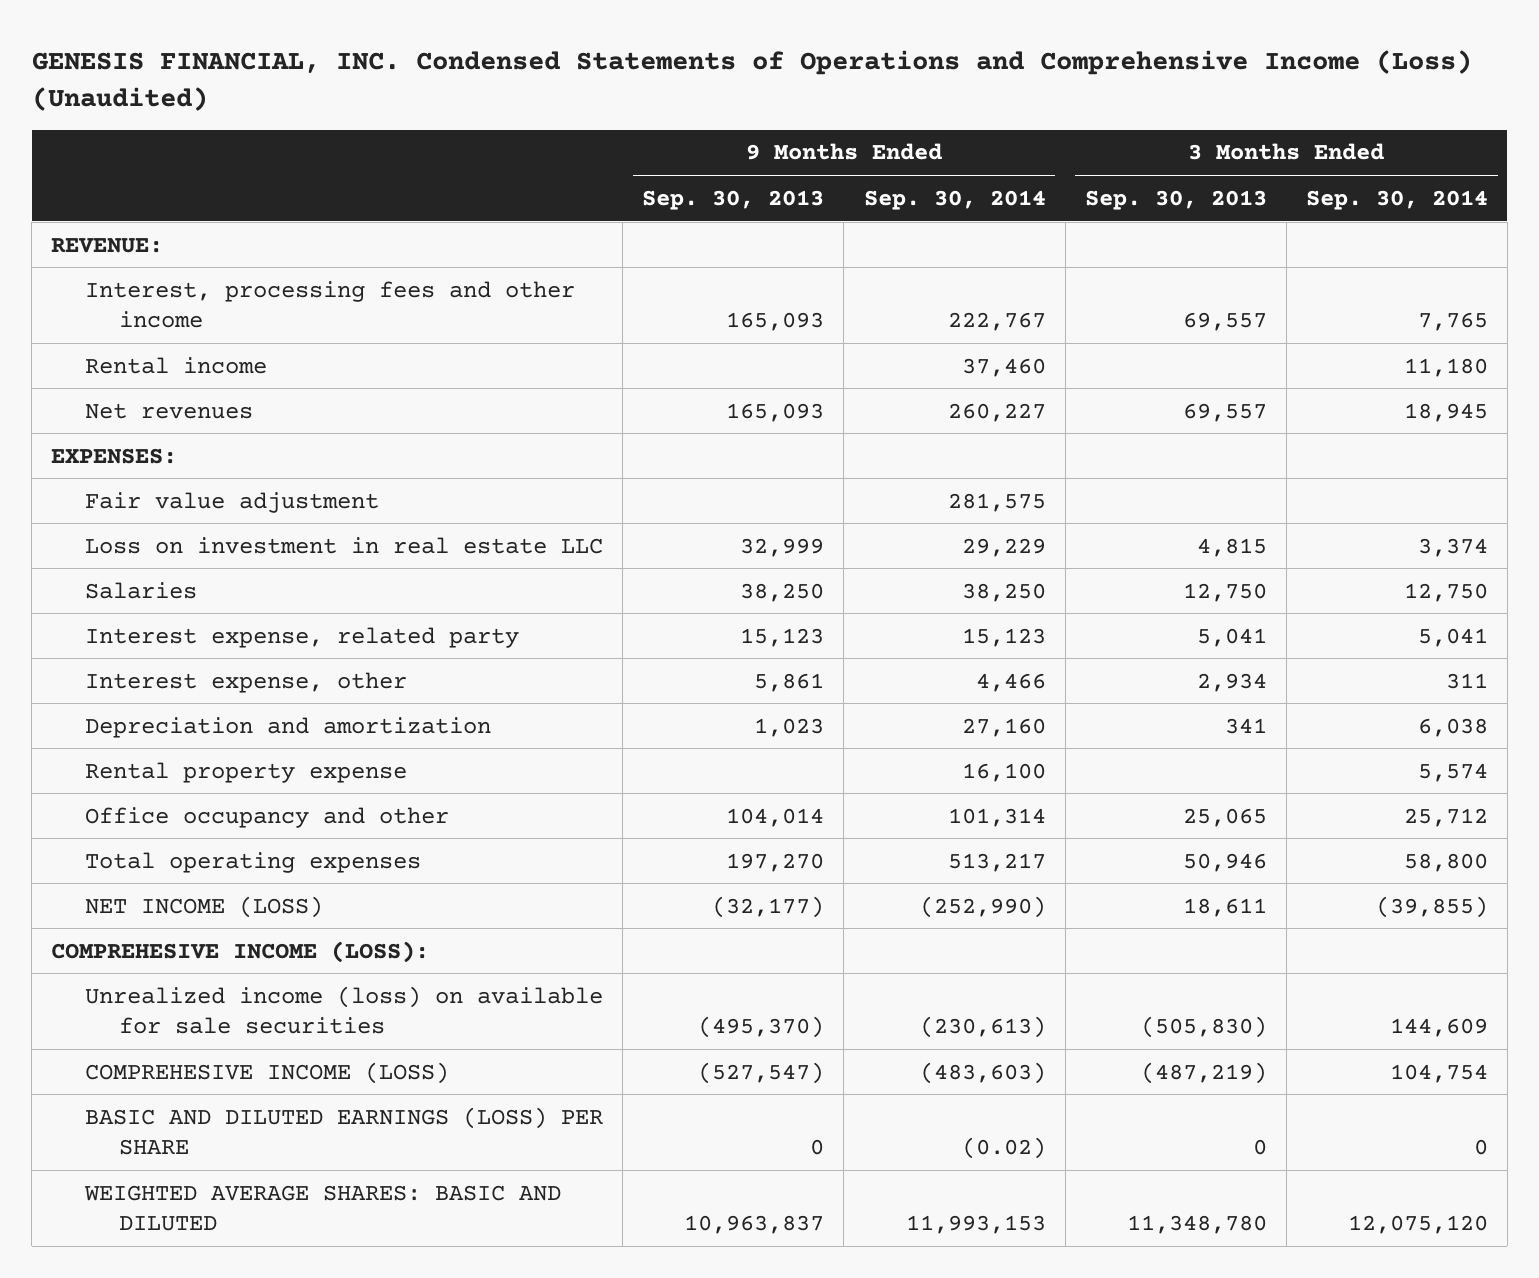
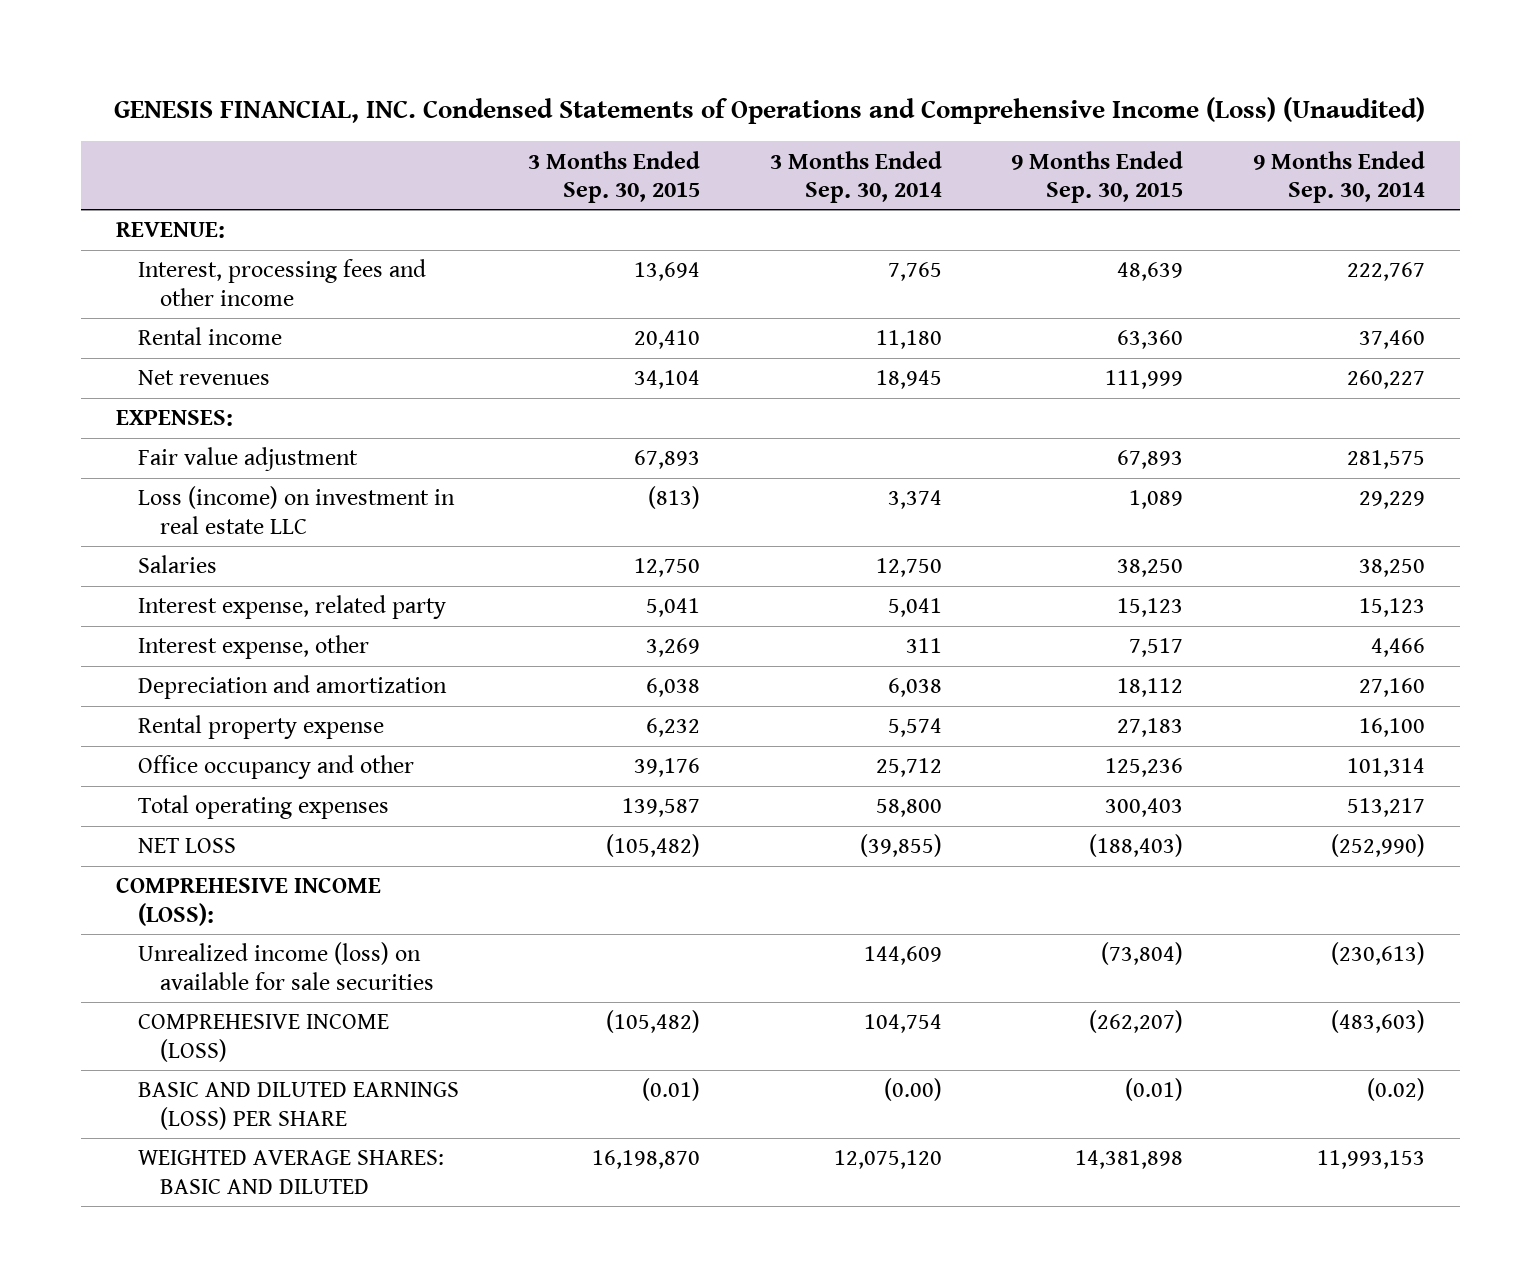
[642,189,825,210] Sep. 30, 2013 -> none
[1084,189,1267,210] Sep. 30, 2013 -> none
none -> [528,150,701,203] 3 Months Ended Sep. 30, 2015
none -> [1011,150,1184,203] 9 Months Ended Sep. 30, 2015
[85,536,604,554] Loss on investment in real estate LLC -> [137,486,455,534] Loss (income) on investment in real estate LLC
[85,895,324,918] NET INCOME (LOSS) -> [137,838,236,854] NET LOSS
[1473,1138,1488,1155] 0 -> [883,1078,942,1102] (0.00)

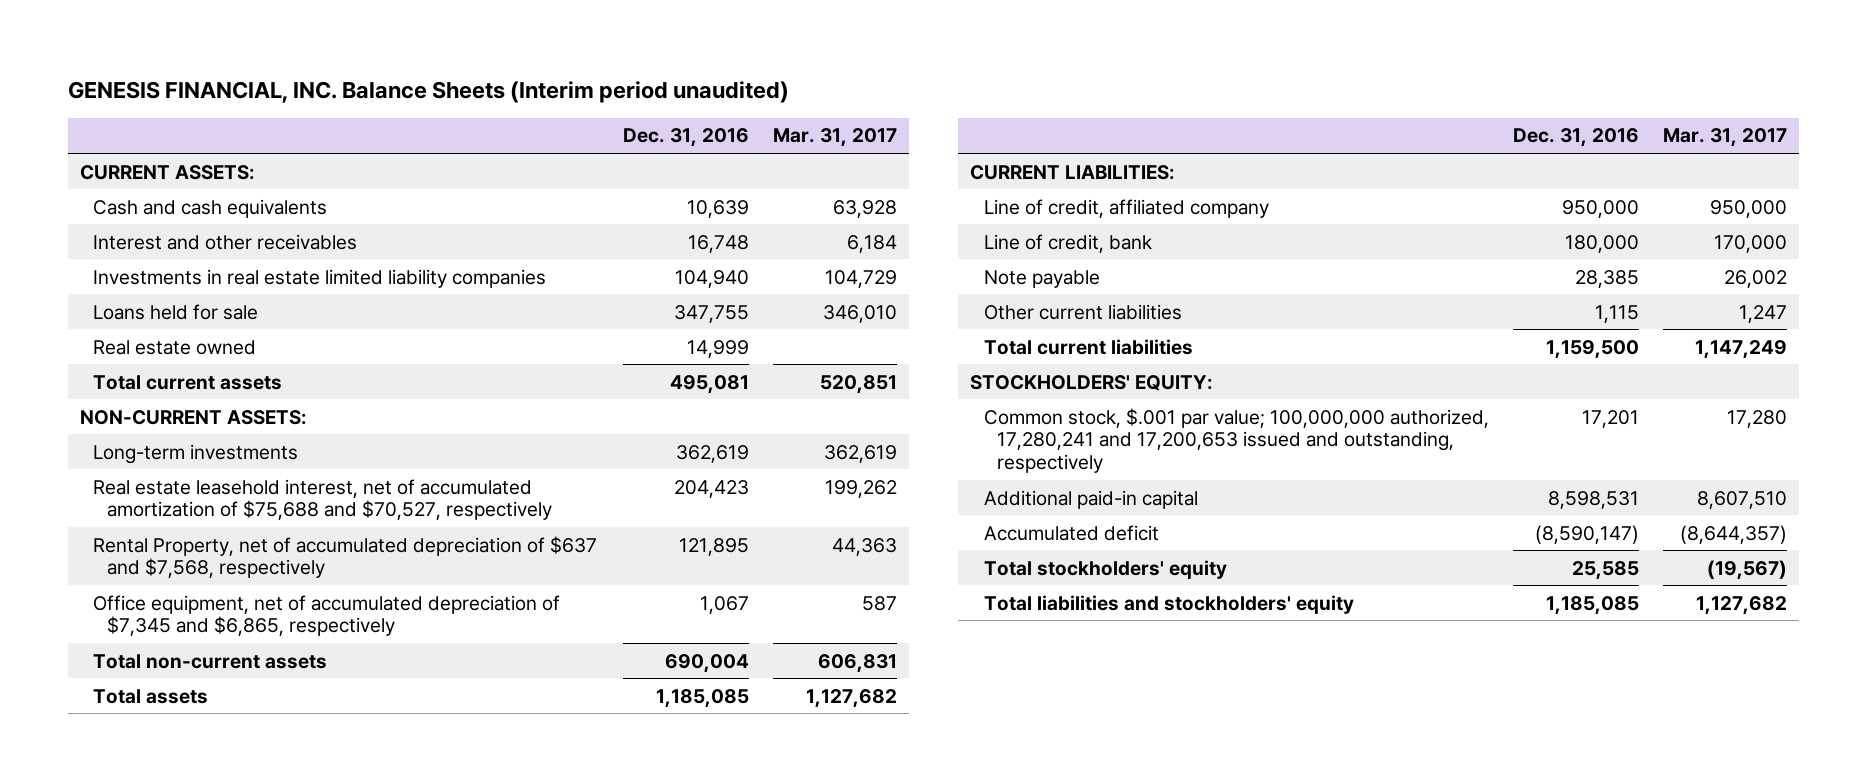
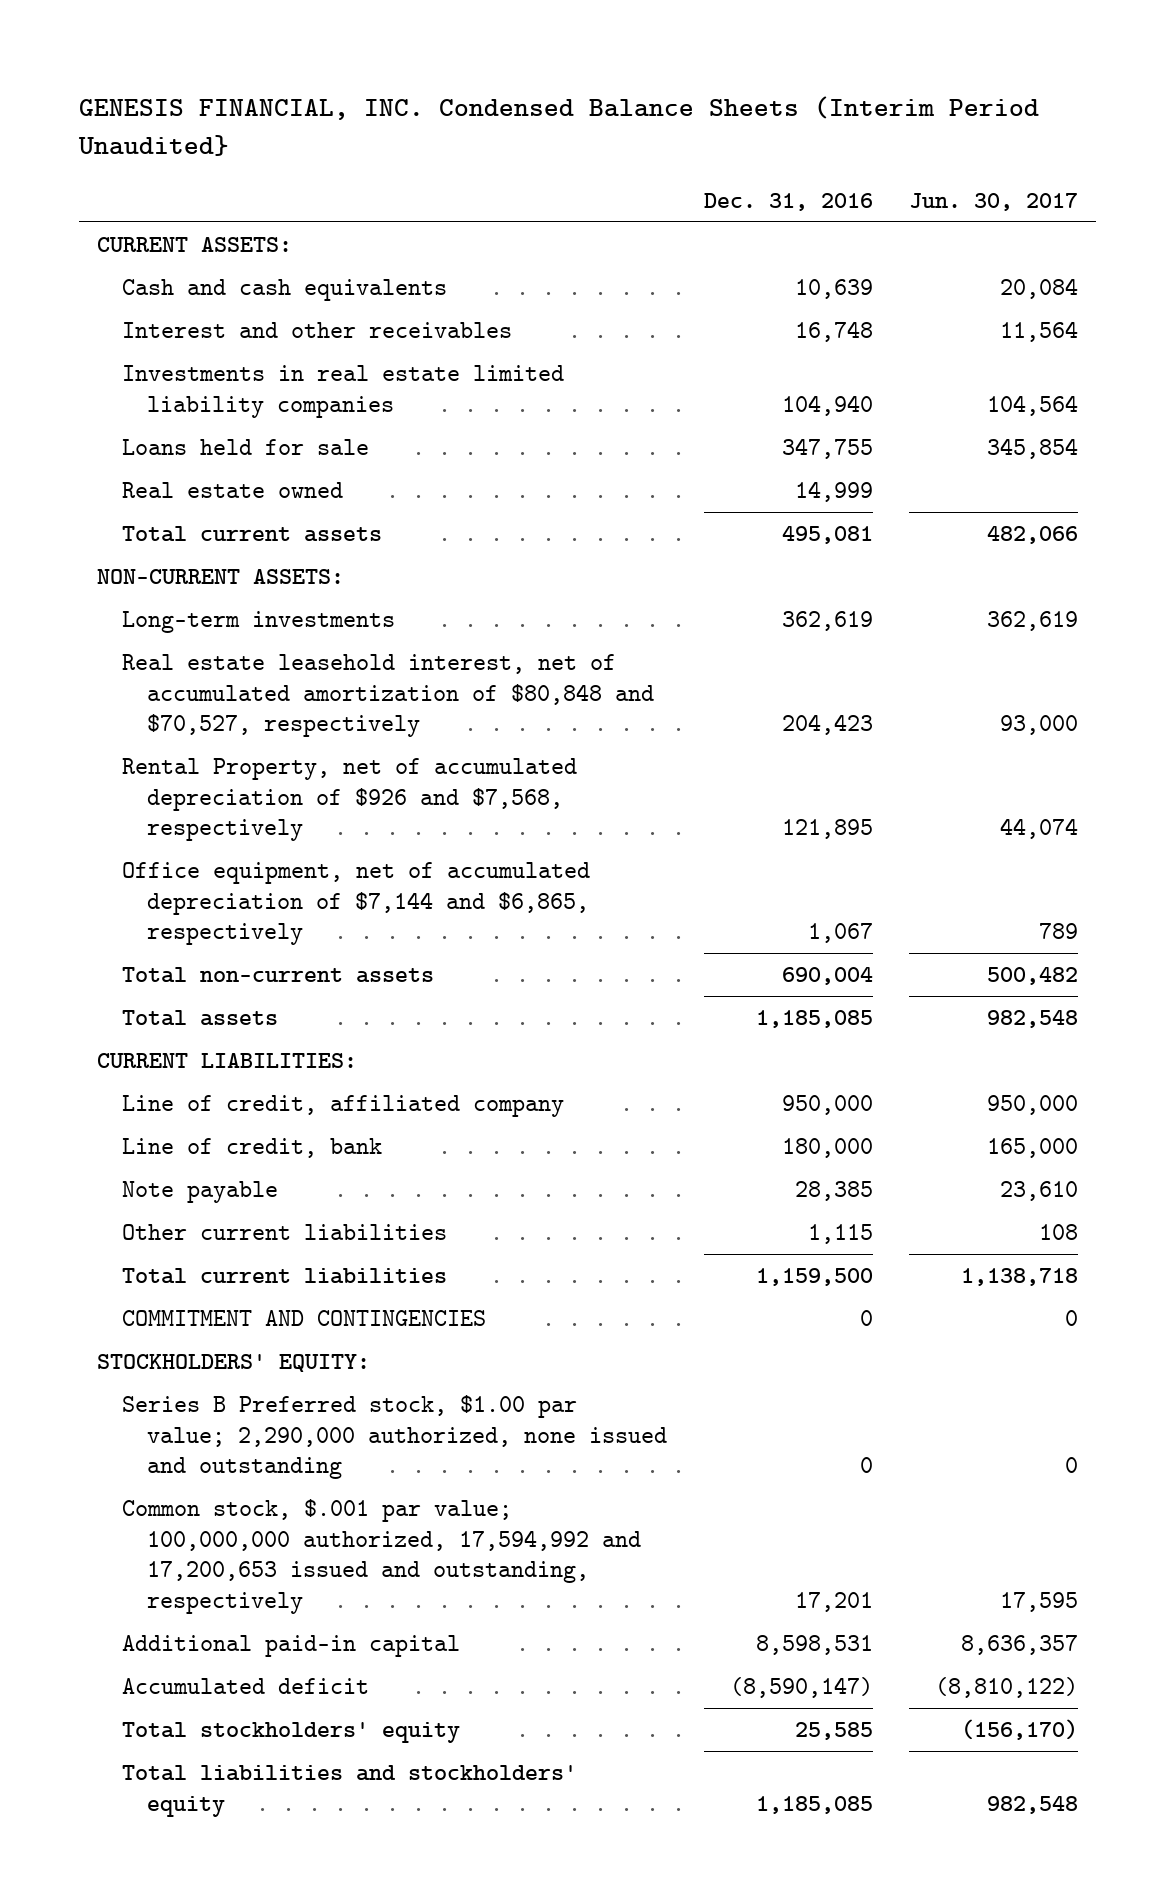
[67,81,789,104] GENESIS FINANCIAL, INC. Balance Sheets (Interim period unaudited) -> [77,96,1039,157] GENESIS FINANCIAL, INC. Condensed Balance Sheets (Interim Period Unaudited}
[772,128,897,148] Mar. 31, 2017 -> none
none -> [908,192,1078,211] Jun. 30, 2017
[93,478,553,521] Real estate leasehold interest, net of accumulated amortization of $75,688 and $70,527, respectively -> [122,654,655,738] Real estate leasehold interest, net of accumulated amortization of $80,848 and $70,527, respectively
[93,535,598,579] Rental Property, net of accumulated depreciation of $637 and $7,568, respectively -> [122,758,578,842] Rental Property, net of accumulated depreciation of $926 and $7,568, respectively
[93,594,561,637] Office equipment, net of accumulated depreciation of $7,345 and $6,865, respectively -> [122,862,591,946] Office equipment, net of accumulated depreciation of $7,144 and $6,865, respectively
none -> [122,1310,487,1327] COMMITMENT AND CONTINGENCIES
none -> [122,1395,668,1480] Series B Preferred stock, $1.00 par value; 2,290,000 authorized, none issued and outstanding
[983,407,1489,473] Common stock, $.001 par value; 100,000,000 authorized, 17,280,241 and 17,200,653 issued and outstanding, respectively -> [122,1499,642,1614] Common stock, $.001 par value; 100,000,000 authorized, 17,594,992 and 17,200,653 issued and outstanding, respectively

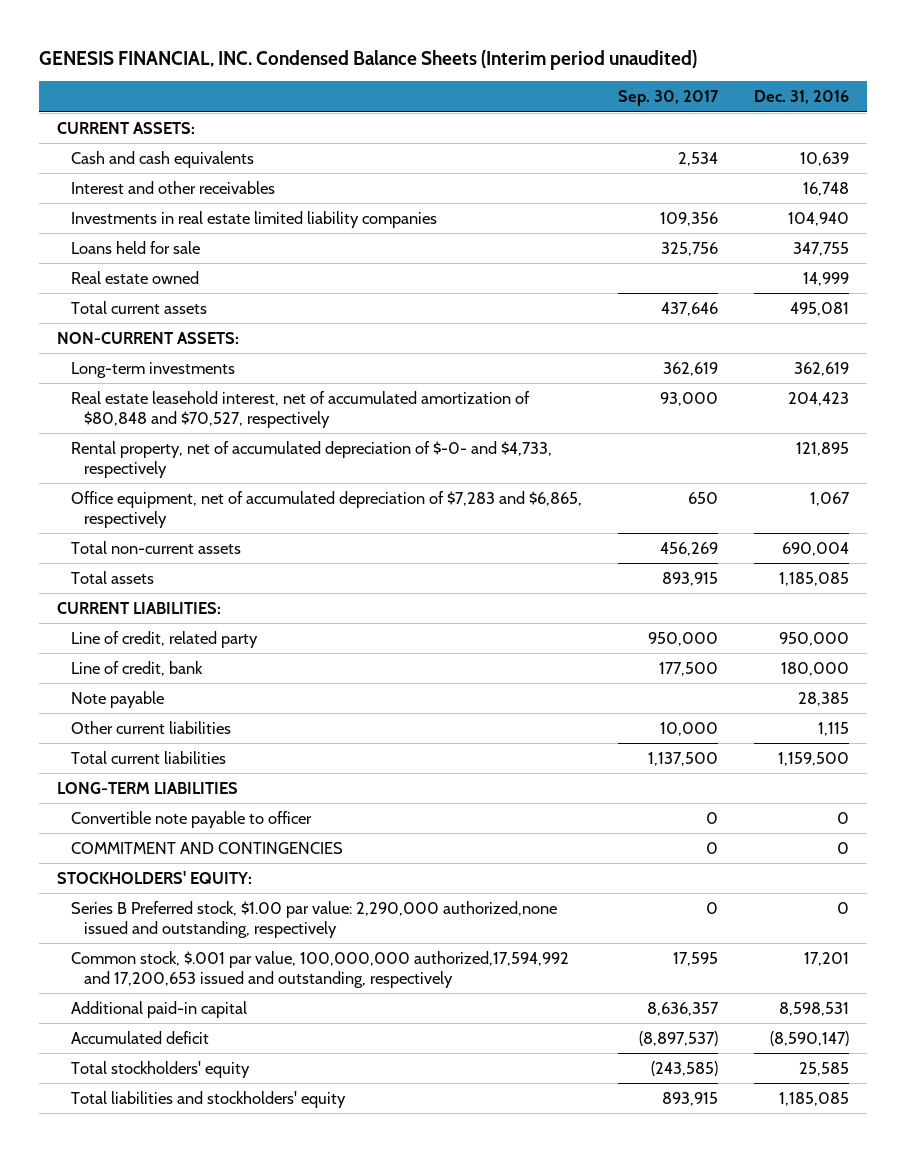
[77,96,1039,157] GENESIS FINANCIAL, INC. Condensed Balance Sheets (Interim Period Unaudited} -> [38,49,697,70] GENESIS FINANCIAL, INC. Condensed Balance Sheets (Interim period unaudited)
[908,192,1078,211] Jun. 30, 2017 -> none
none -> [617,90,719,107] Sep. 30, 2017
[122,758,578,842] Rental Property, net of accumulated depreciation of $926 and $7,568, respectively -> [70,441,552,478] Rental property, net of accumulated depreciation of $-0- and $4,733, respectively
[122,862,591,946] Office equipment, net of accumulated depreciation of $7,144 and $6,865, respectively -> [70,491,582,528] Office equipment, net of accumulated depreciation of $7,283 and $6,865, respectively
[122,1095,565,1118] Line of credit, affiliated company -> none
none -> [70,631,258,649] Line of credit, related party
none -> [56,782,238,795] LONG-TERM LIABILITIES
none -> [70,811,312,829] Convertible note payable to officer
[122,1395,668,1480] Series B Preferred stock, $1.00 par value; 2,290,000 authorized, none issued and outstanding -> [70,901,557,938] Series B Preferred stock, $1.00 par value: 2,290,000 authorized,none issued and outstanding, respectively
[122,1499,642,1614] Common stock, $.001 par value; 100,000,000 authorized, 17,594,992 and 17,200,653 issued and outstanding, respectively -> [70,951,569,988] Common stock, $.001 par value, 100,000,000 authorized,17,594,992 and 17,200,653 issued and outstanding, respectively

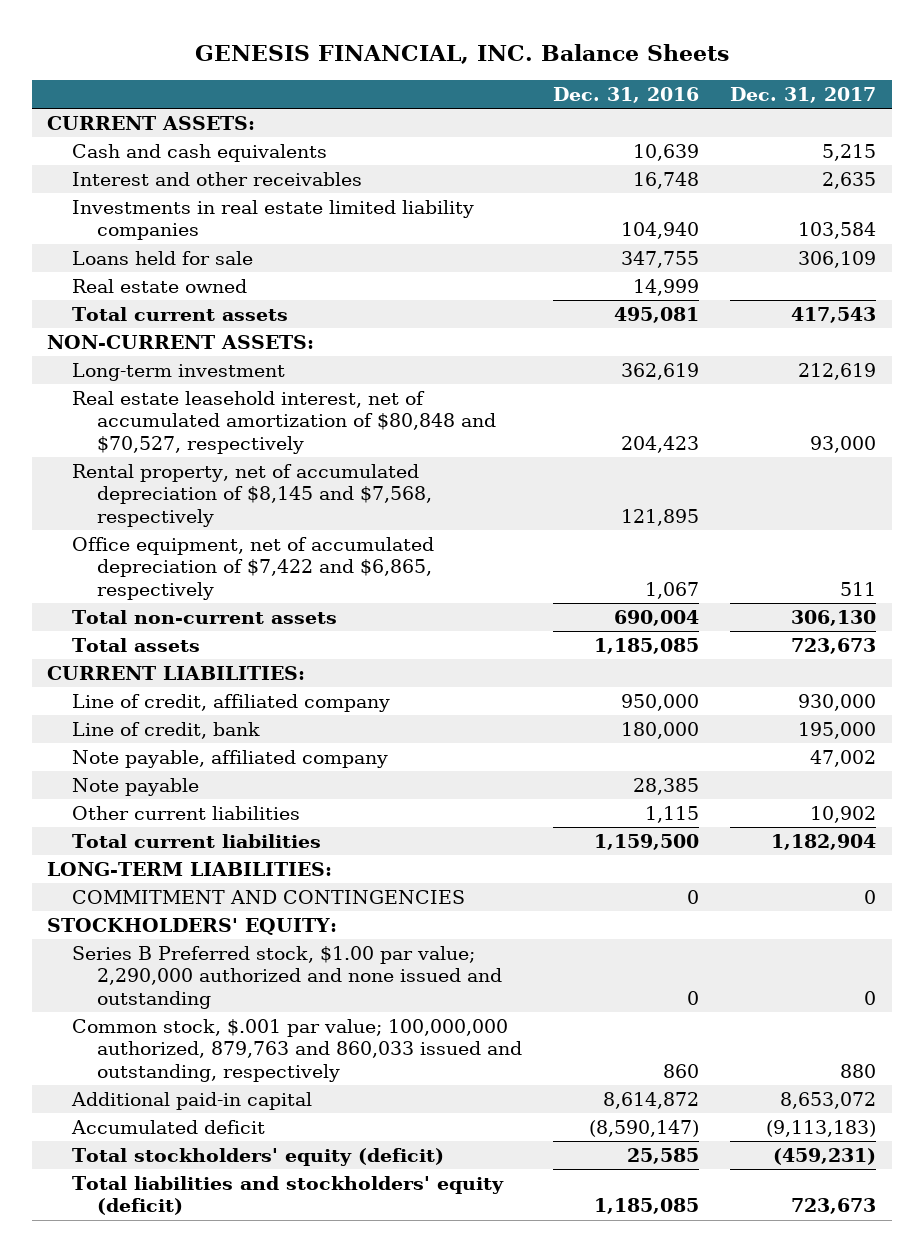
[38,49,697,70] GENESIS FINANCIAL, INC. Condensed Balance Sheets (Interim period unaudited) -> [194,44,729,65] GENESIS FINANCIAL, INC. Balance Sheets
[617,90,719,107] Sep. 30, 2017 -> none
none -> [730,86,877,103] Dec. 31, 2017
[70,362,235,379] Long-term investments -> [72,362,286,381] Long-term investment
[70,441,552,478] Rental property, net of accumulated depreciation of $-0- and $4,733, respectively -> [72,463,433,527] Rental property, net of accumulated depreciation of $8,145 and $7,568, respectively
[70,491,582,528] Office equipment, net of accumulated depreciation of $7,283 and $6,865, respectively -> [72,536,435,600] Office equipment, net of accumulated depreciation of $7,422 and $6,865, respectively
[70,631,258,649] Line of credit, related party -> none
none -> [72,693,391,712] Line of credit, affiliated company
none -> [72,749,389,768] Note payable, affiliated company
[70,811,312,829] Convertible note payable to officer -> none
[56,782,238,795] LONG-TERM LIABILITIES -> [47,861,333,876] LONG-TERM LIABILITIES:
[70,901,557,938] Series B Preferred stock, $1.00 par value: 2,290,000 authorized,none issued and outstanding, respectively -> [72,945,503,1009] Series B Preferred stock, $1.00 par value; 2,290,000 authorized and none issued and outstanding
[70,951,569,988] Common stock, $.001 par value, 100,000,000 authorized,17,594,992 and 17,200,653 issued and outstanding, respectively -> [72,1018,523,1082] Common stock, $.001 par value; 100,000,000 authorized, 879,763 and 860,033 issued and outstanding, respectively
[804,952,850,967] 17,201 -> [663,1063,700,1078] 860
[779,1002,850,1017] 8,598,531 -> [603,1091,700,1109] 8,614,872
[70,1061,250,1079] Total stockholders' equity -> [72,1147,445,1166] Total stockholders' equity (deficit)
[70,1091,346,1109] Total liabilities and stockholders' equity -> [72,1175,505,1216] Total liabilities and stockholders' equity (deficit)

